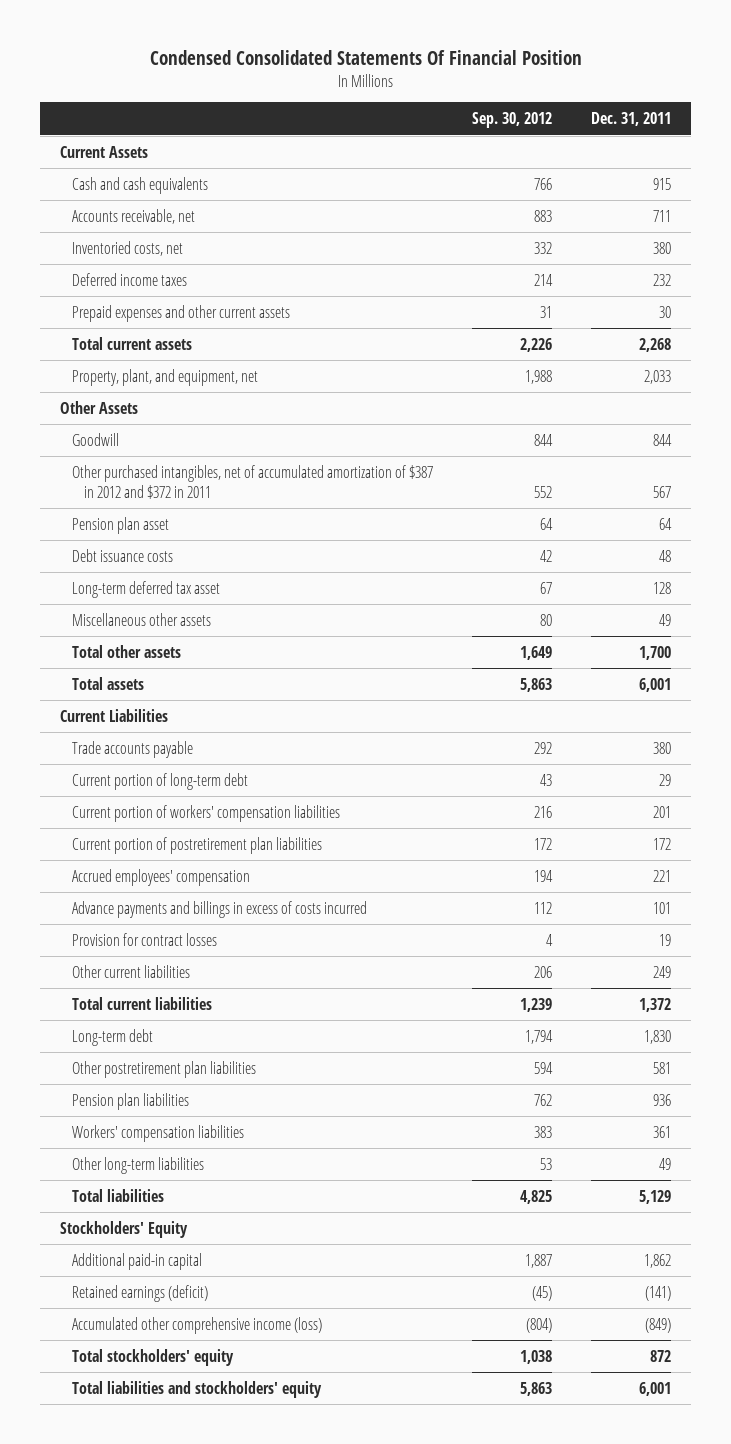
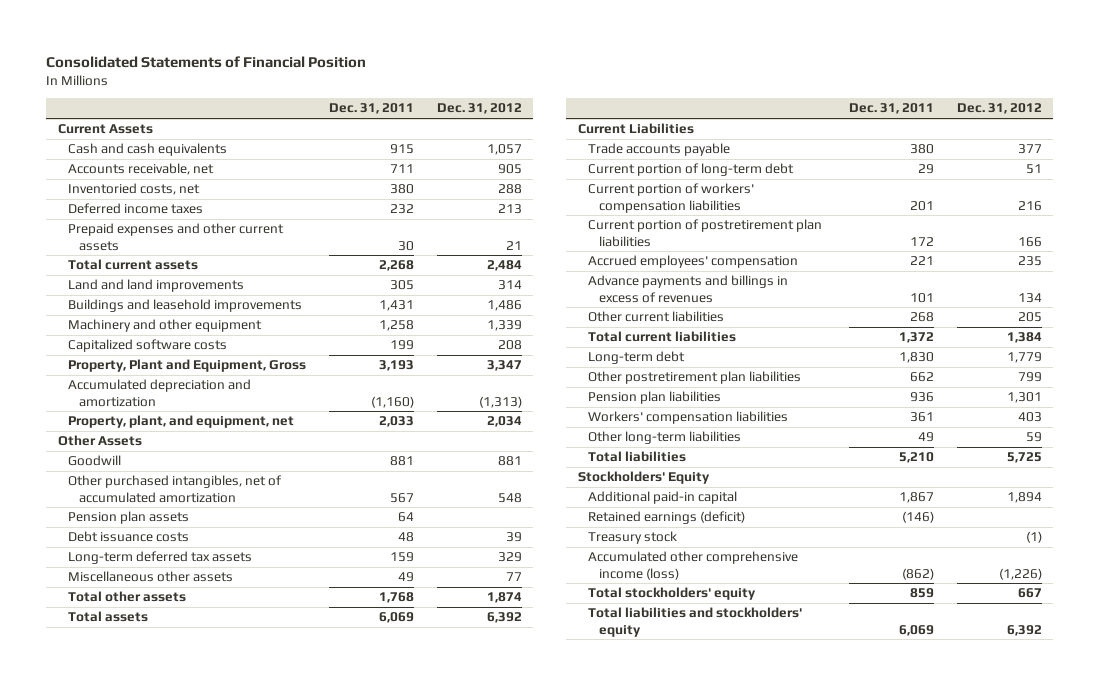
[149,50,582,66] Condensed Consolidated Statements Of Financial Position -> [46,55,367,68] Consolidated Statements of Financial Position
[472,112,553,129] Sep. 30, 2012 -> none
none -> [436,103,522,115] Dec. 31, 2012
none -> [68,279,245,293] Land and land improvements
none -> [68,299,303,313] Buildings and leasehold improvements
none -> [68,319,263,333] Machinery and other equipment
none -> [68,339,228,353] Capitalized software costs
none -> [68,359,307,373] Property, Plant and Equipment, Gross
none -> [68,379,252,407] Accumulated depreciation and amortization
[653,433,673,446] 844 -> [389,456,414,467] 881
[72,464,434,499] Other purchased intangibles, net of accumulated amortization of $387 in 2012 and $372 in 2011 -> [68,475,283,503] Other purchased intangibles, net of accumulated amortization
[72,516,170,534] Pension plan asset -> [68,511,190,525] Pension plan assets
[72,580,221,598] Long-term deferred tax asset -> [68,551,253,565] Long-term deferred tax assets
[653,581,672,594] 128 -> [389,552,414,563] 159
[639,645,672,660] 1,700 -> [378,592,414,604] 1,768
[639,677,672,692] 6,001 -> [378,612,414,624] 6,069
[72,932,218,946] Provision for contract losses -> none
[72,900,368,918] Advance payments and billings in excess of costs incurred -> [588,275,789,303] Advance payments and billings in excess of revenues
[653,965,672,978] 249 -> [909,312,934,323] 268
[653,1061,672,1074] 581 -> [909,372,934,383] 662
[639,1189,672,1204] 5,129 -> [898,452,934,464] 5,210
[644,1253,672,1268] 1,862 -> [898,492,934,504] 1,867
[645,1285,672,1301] (141) -> [901,511,934,524] (146)
none -> [588,531,678,545] Treasury stock
[645,1317,672,1333] (849) -> [901,567,934,580] (862)
[650,1349,672,1362] 872 -> [909,588,934,599] 859
[639,1381,672,1396] 6,001 -> [898,624,934,636] 6,069

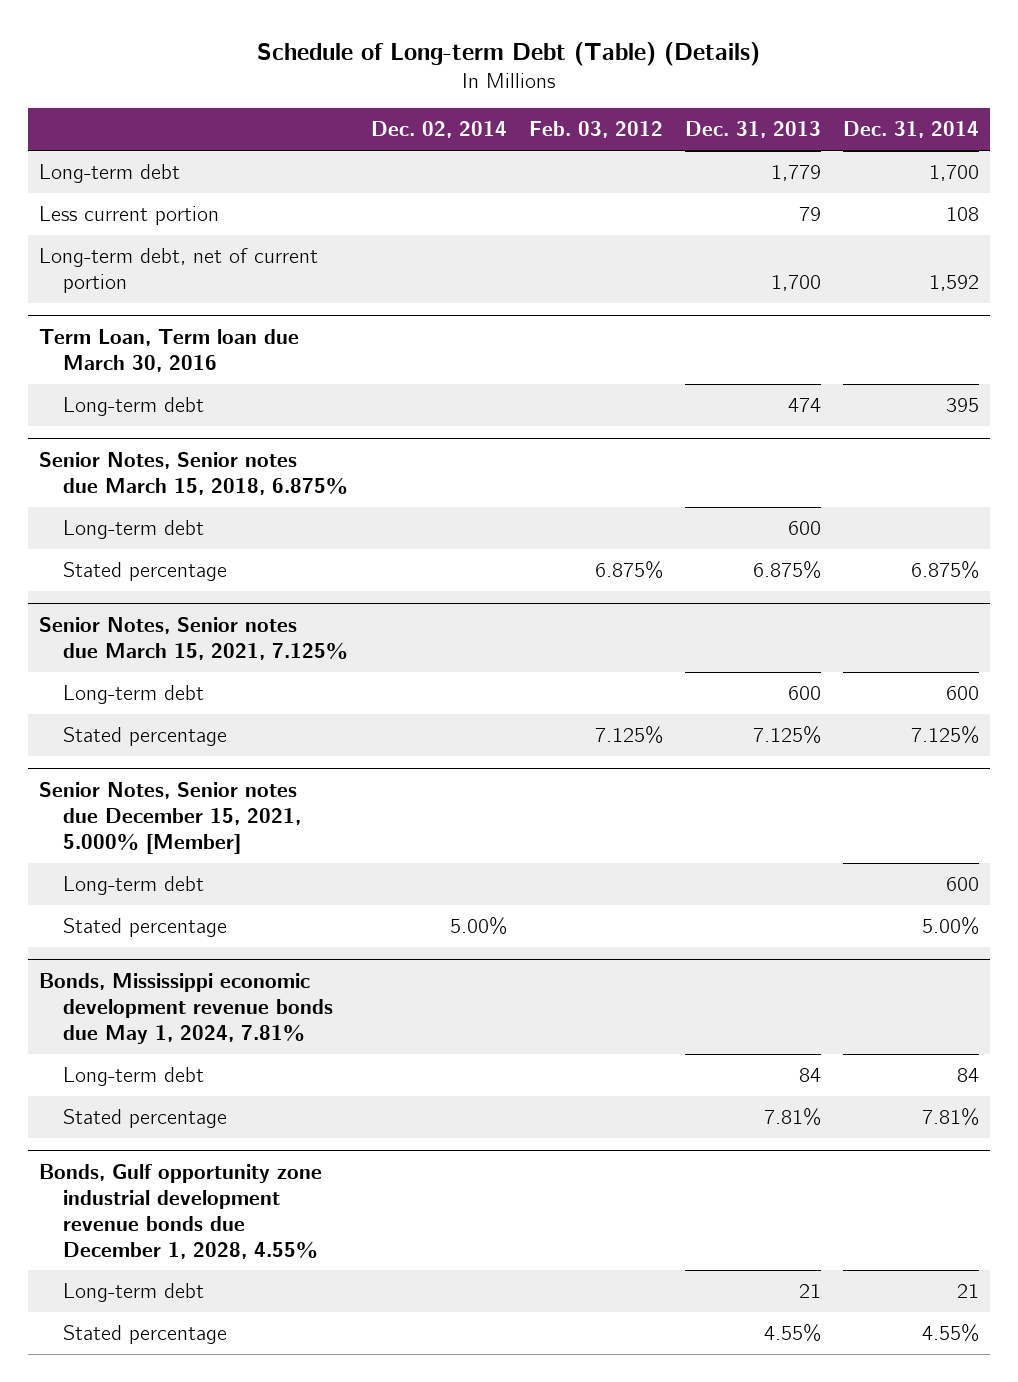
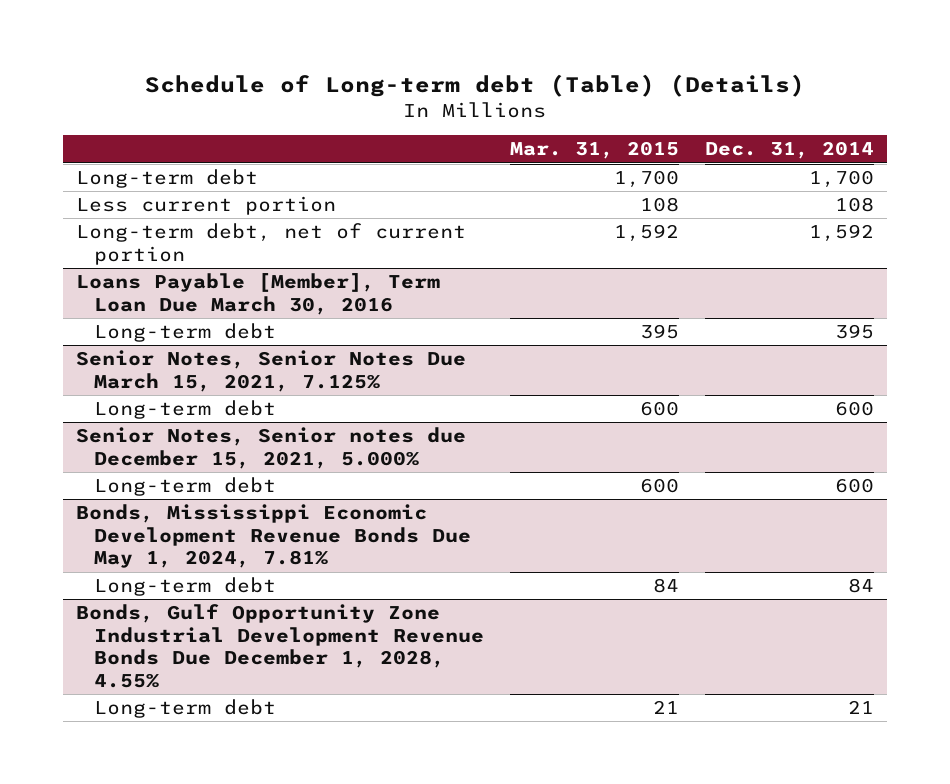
[256,41,760,66] Schedule of Long-term Debt (Table) (Details) -> [144,73,805,97] Schedule of Long-term debt (Table) (Details)
[370,121,507,139] Dec. 02, 2014 -> none
[528,121,663,139] Feb. 03, 2012 -> none
[684,121,821,139] Dec. 31, 2013 -> none
none -> [509,141,679,160] Mar. 31, 2015
[38,329,299,372] Term Loan, Term loan due March 30, 2016 -> [76,273,441,315] Loans Payable [Member], Term Loan Due March 30, 2016
[38,452,349,495] Senior Notes, Senior notes due March 15, 2018, 6.875% -> none
[63,520,205,540] Long-term debt -> none
[63,562,228,582] Stated percentage -> none
[38,617,349,660] Senior Notes, Senior notes due March 15, 2021, 7.125% -> [76,350,467,392] Senior Notes, Senior Notes Due March 15, 2021, 7.125%
[63,727,228,747] Stated percentage -> none
[38,782,302,854] Senior Notes, Senior notes due December 15, 2021, 5.000% [Member] -> [76,427,467,469] Senior Notes, Senior notes due December 15, 2021, 5.000%
[63,918,228,938] Stated percentage -> none
[38,973,334,1044] Bonds, Mississippi economic development revenue bonds due May 1, 2024, 7.81% -> [76,504,471,569] Bonds, Mississippi Economic Development Revenue Bonds Due May 1, 2024, 7.81%
[63,1109,228,1129] Stated percentage -> none
[38,1164,322,1259] Bonds, Gulf opportunity zone industrial development revenue bonds due December 1, 2028, 4.55% -> [76,604,484,688] Bonds, Gulf Opportunity Zone Industrial Development Revenue Bonds Due December 1, 2028, 4.55%
[63,1325,228,1345] Stated percentage -> none

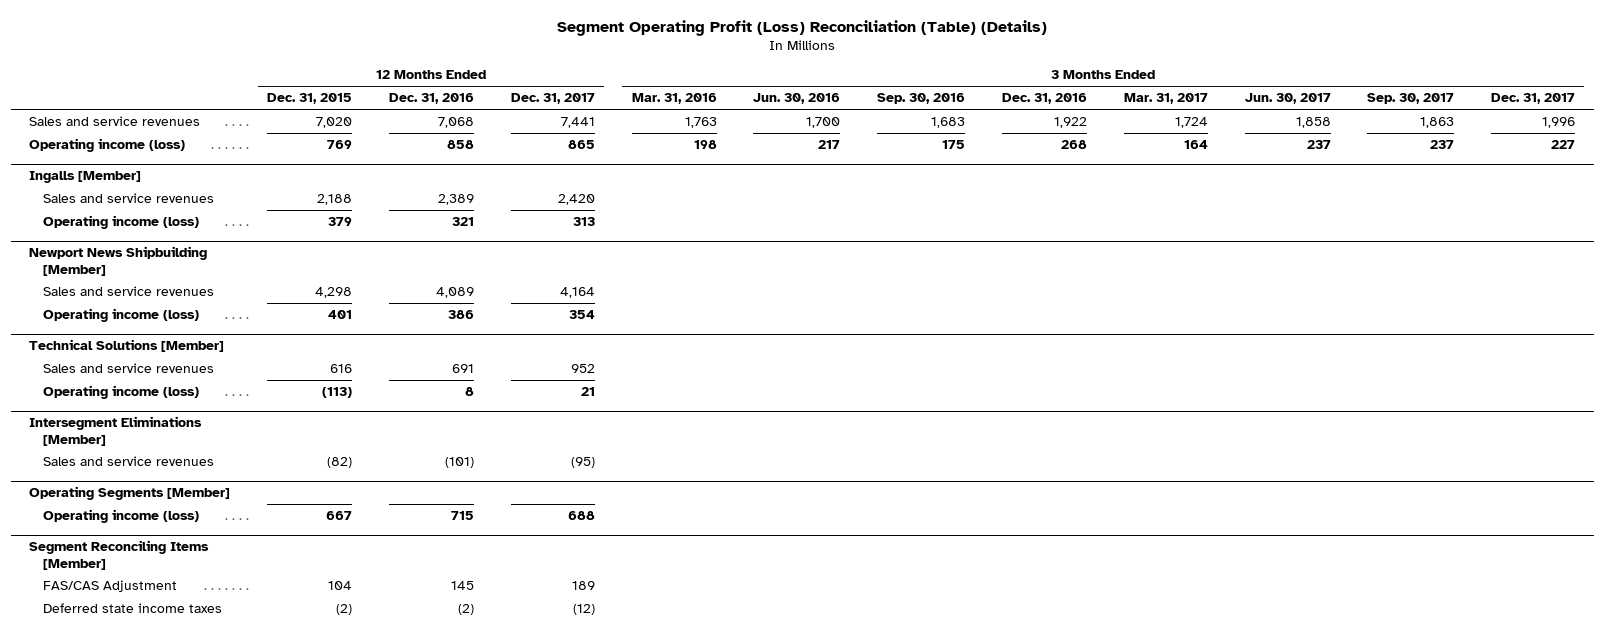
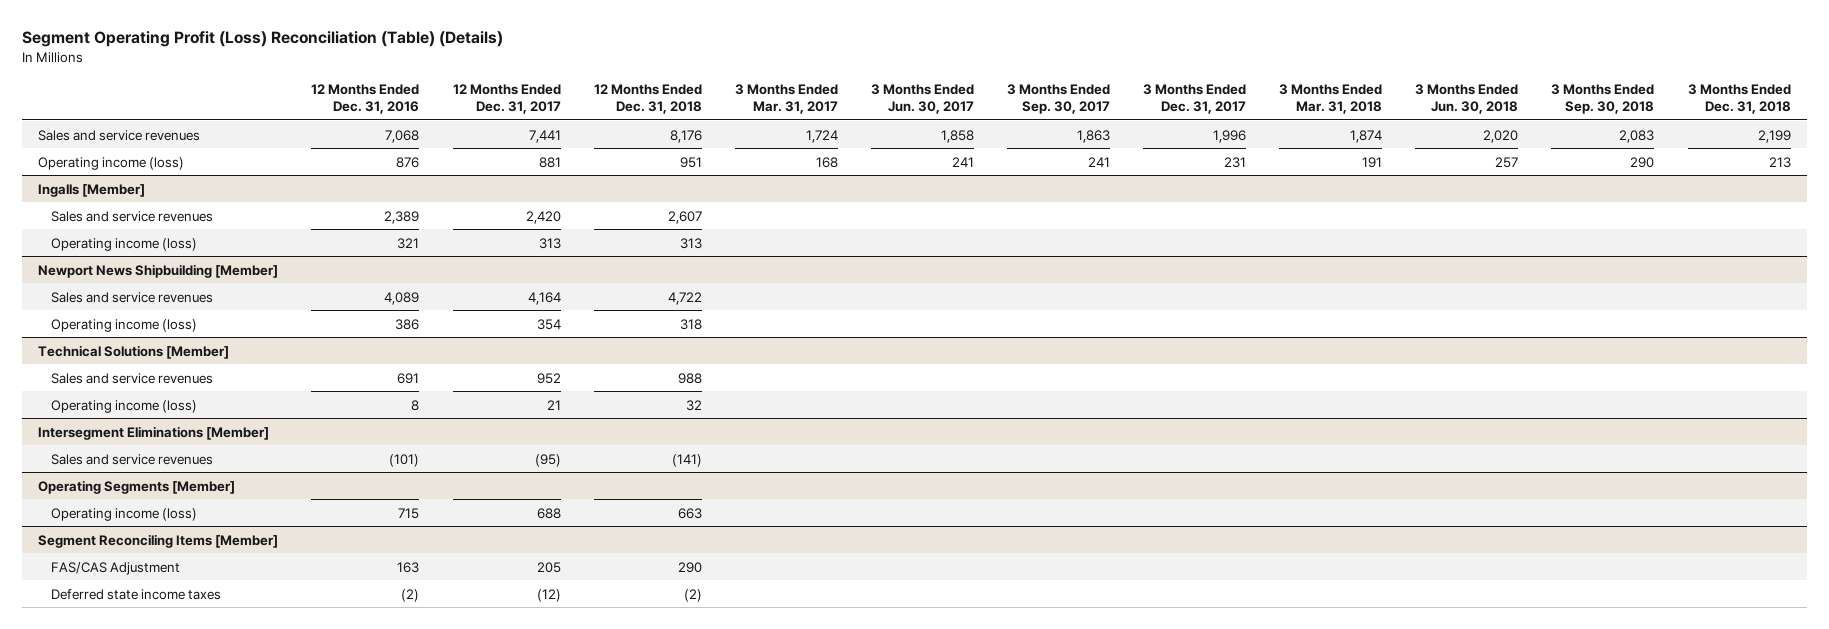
[267,93,353,105] Dec. 31, 2015 -> none
[631,93,717,105] Mar. 31, 2016 -> none
[753,93,841,105] Jun. 30, 2016 -> none
[877,93,966,105] Sep. 30, 2016 -> none
[1002,93,1088,105] Dec. 31, 2016 -> none
none -> [593,83,702,114] 12 Months Ended Dec. 31, 2018
none -> [1279,83,1383,114] 3 Months Ended Mar. 31, 2018
none -> [1415,83,1519,114] 3 Months Ended Jun. 30, 2018
none -> [1551,83,1655,114] 3 Months Ended Sep. 30, 2018
none -> [1687,83,1791,114] 3 Months Ended Dec. 31, 2018
[447,139,475,149] 858 -> [396,156,420,168] 876
[567,139,595,149] 865 -> [538,156,561,168] 881
[1183,139,1208,149] 164 -> [815,156,838,168] 168
[1306,139,1331,149] 237 -> [951,156,974,167] 241
[1430,139,1455,149] 237 -> [1087,156,1110,167] 241
[1551,139,1576,149] 227 -> [1224,156,1247,168] 231
[451,580,475,590] 145 -> [397,561,420,573] 163
[571,580,595,590] 189 -> [536,561,561,573] 205

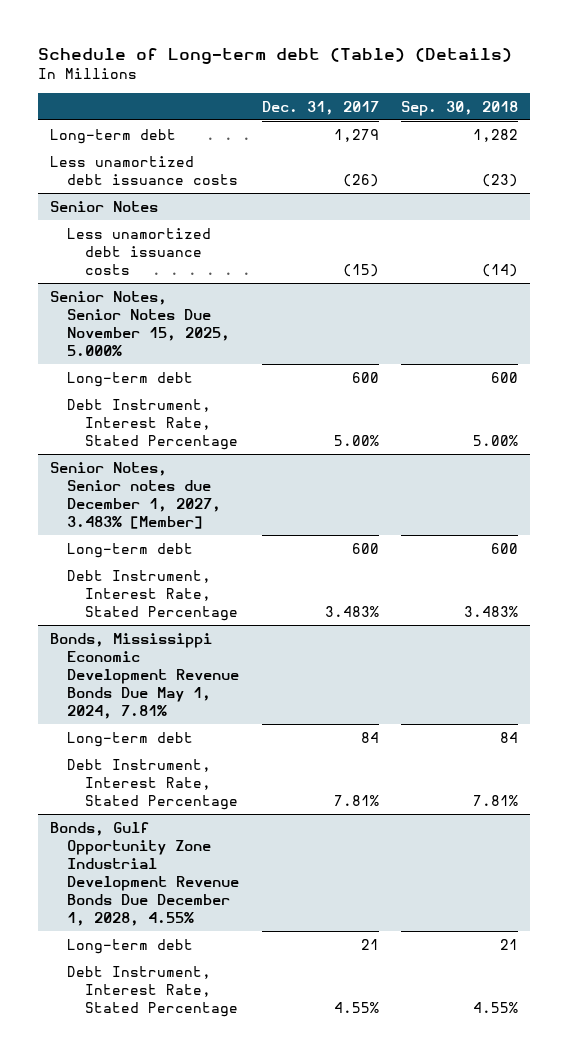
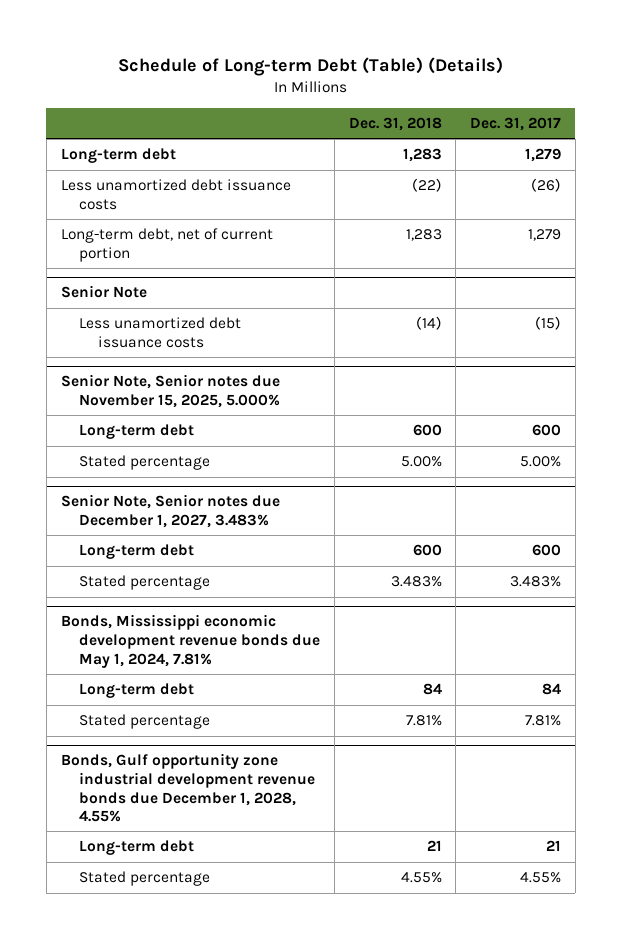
[38,48,513,65] Schedule of Long-term debt (Table) (Details) -> [117,56,503,76] Schedule of Long-term Debt (Table) (Details)
[401,100,519,116] Sep. 30, 2018 -> none
none -> [348,116,442,131] Dec. 31, 2018
none -> [60,228,273,262] Long-term debt, net of current portion
[49,200,158,212] Senior Notes -> [60,285,147,299] Senior Note
[49,290,231,356] Senior Notes, Senior Notes Due November 15, 2025, 5.000% -> [60,374,281,409] Senior Note, Senior notes due November 15, 2025, 5.000%
[67,398,238,450] Debt Instrument, Interest Rate, Stated Percentage -> [79,455,211,471] Stated percentage
[49,461,222,529] Senior Notes, Senior notes due December 1, 2027, 3.483% [Member] -> [60,494,280,529] Senior Note, Senior notes due December 1, 2027, 3.483%
[67,569,238,621] Debt Instrument, Interest Rate, Stated Percentage -> [79,575,211,591] Stated percentage
[49,632,240,720] Bonds, Mississippi Economic Development Revenue Bonds Due May 1, 2024, 7.81% -> [60,614,321,668] Bonds, Mississippi economic development revenue bonds due May 1, 2024, 7.81%
[67,758,238,810] Debt Instrument, Interest Rate, Stated Percentage -> [79,714,211,730] Stated percentage
[49,821,240,927] Bonds, Gulf Opportunity Zone Industrial Development Revenue Bonds Due December 1, 2028, 4.55% -> [60,753,316,823] Bonds, Gulf opportunity zone industrial development revenue bonds due December 1, 2028, 4.55%
[67,965,238,1017] Debt Instrument, Interest Rate, Stated Percentage -> [79,871,211,887] Stated percentage

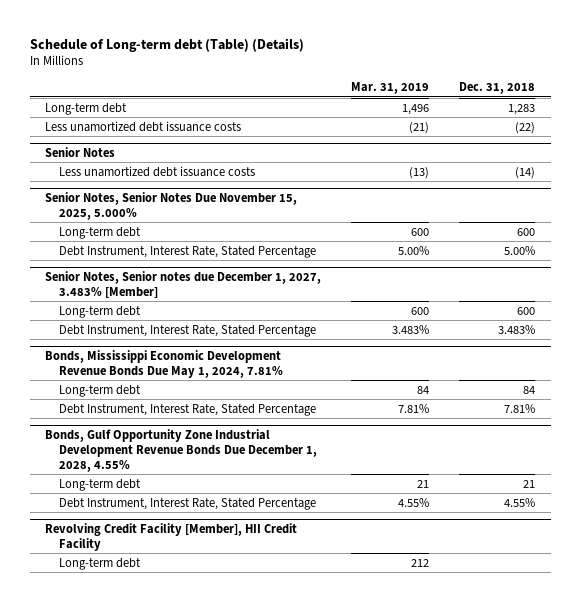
[117,56,503,76] Schedule of Long-term Debt (Table) (Details) -> [29,37,304,52] Schedule of Long-term debt (Table) (Details)
[470,116,562,131] Dec. 31, 2017 -> none
none -> [351,82,430,95] Mar. 31, 2019
[60,228,273,262] Long-term debt, net of current portion -> none
[60,285,147,299] Senior Note -> [44,146,115,157] Senior Notes
[60,374,281,409] Senior Note, Senior notes due November 15, 2025, 5.000% -> [44,191,297,220] Senior Notes, Senior Notes Due November 15, 2025, 5.000%
[79,455,211,471] Stated percentage -> [58,245,316,258] Debt Instrument, Interest Rate, Stated Percentage
[60,494,280,529] Senior Note, Senior notes due December 1, 2027, 3.483% -> [44,270,321,298] Senior Notes, Senior notes due December 1, 2027, 3.483% [Member]
[79,575,211,591] Stated percentage -> [58,324,316,337] Debt Instrument, Interest Rate, Stated Percentage
[60,614,321,668] Bonds, Mississippi economic development revenue bonds due May 1, 2024, 7.81% -> [44,349,283,378] Bonds, Mississippi Economic Development Revenue Bonds Due May 1, 2024, 7.81%
[79,714,211,730] Stated percentage -> [58,403,316,416] Debt Instrument, Interest Rate, Stated Percentage
[60,753,316,823] Bonds, Gulf opportunity zone industrial development revenue bonds due December 1, 2028, 4.55% -> [44,428,317,472] Bonds, Gulf Opportunity Zone Industrial Development Revenue Bonds Due December 1, 2028, 4.55%
[79,871,211,887] Stated percentage -> [58,497,316,510] Debt Instrument, Interest Rate, Stated Percentage
none -> [44,522,297,551] Revolving Credit Facility [Member], HII Credit Facility
none -> [58,557,141,570] Long-term debt

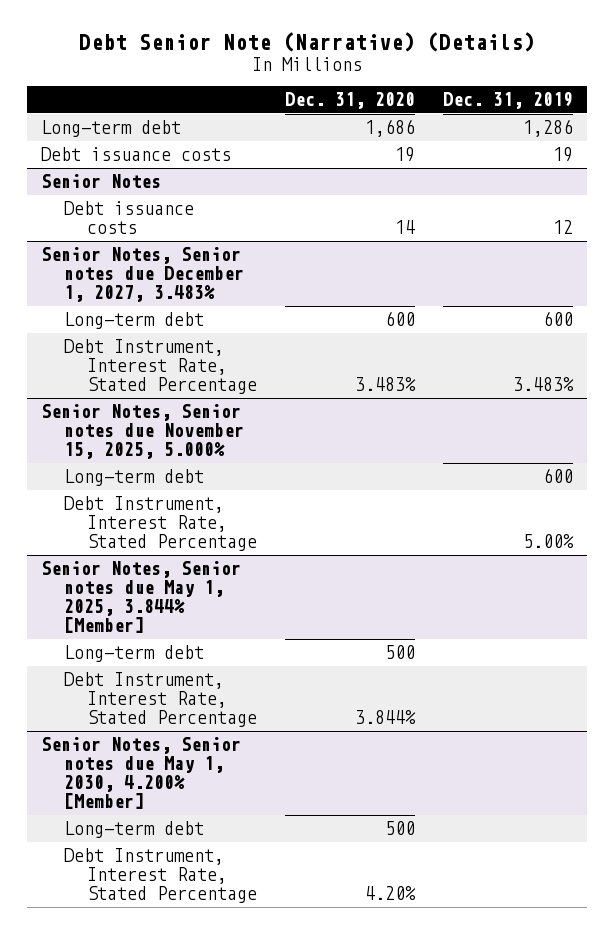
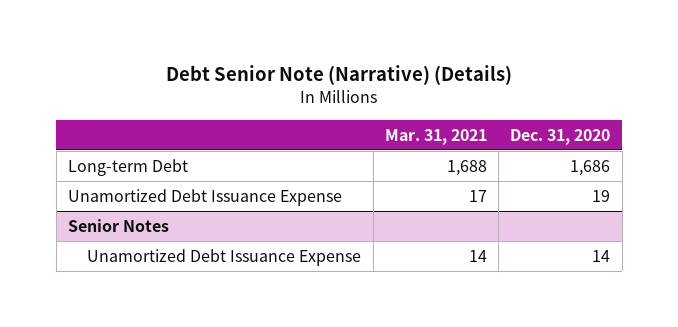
[443,92,574,110] Dec. 31, 2019 -> none
none -> [384,128,487,145] Mar. 31, 2021
[40,120,181,138] Long-term debt -> [68,159,189,177] Long-term Debt
[40,147,231,162] Debt issuance costs -> [68,189,343,207] Unamortized Debt Issuance Expense
[40,247,244,303] Senior Notes, Senior notes due December 1, 2027, 3.483% -> none
[63,312,204,330] Long-term debt -> none
[63,339,257,395] Debt Instrument, Interest Rate, Stated Percentage -> none
[40,404,244,460] Senior Notes, Senior notes due November 15, 2025, 5.000% -> none
[63,469,204,487] Long-term debt -> none
[63,496,257,552] Debt Instrument, Interest Rate, Stated Percentage -> none
[40,561,241,634] Senior Notes, Senior notes due May 1, 2025, 3.844% [Member] -> none
[63,645,204,663] Long-term debt -> none
[63,672,257,728] Debt Instrument, Interest Rate, Stated Percentage -> none
[40,737,241,810] Senior Notes, Senior notes due May 1, 2030, 4.200% [Member] -> none
[63,821,204,839] Long-term debt -> none
[63,848,257,904] Debt Instrument, Interest Rate, Stated Percentage -> none
[63,201,194,235] Debt issuance costs -> [87,249,362,267] Unamortized Debt Issuance Expense

